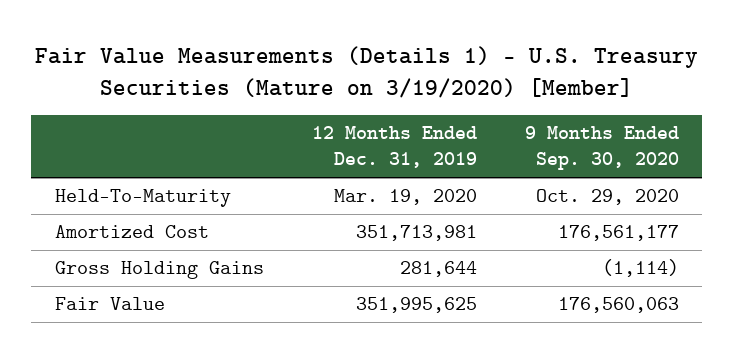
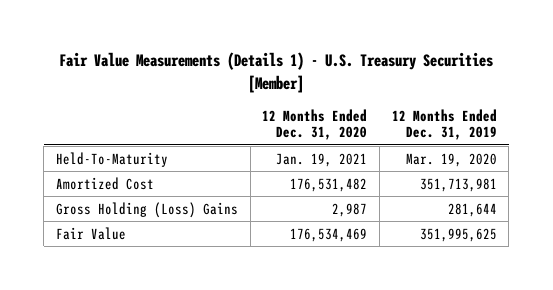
[34,46,698,98] Fair Value Measurements (Details 1) - U.S. Treasury Securities (Mature on 3/19/2020) [Member] -> [59,52,494,93] Fair Value Measurements (Details 1) - U.S. Treasury Securities [Member]
[524,126,679,171] 9 Months Ended Sep. 30, 2020 -> none
none -> [262,108,368,141] 12 Months Ended Dec. 31, 2020
[55,261,265,280] Gross Holding Gains -> [55,201,238,218] Gross Holding (Loss) Gains

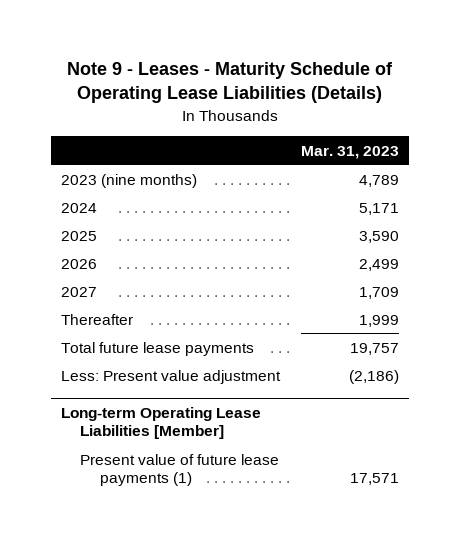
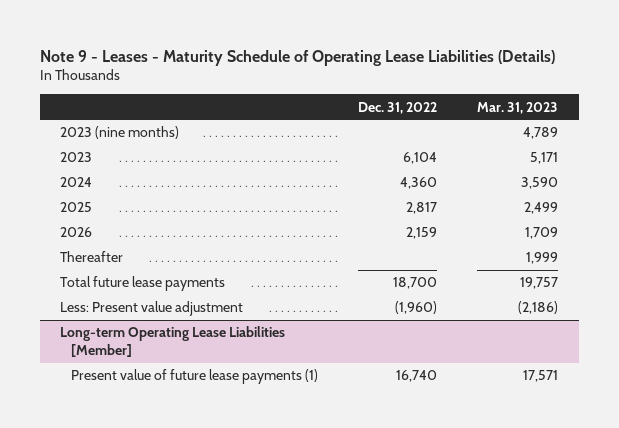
none -> [357,101,437,114] Dec. 31, 2022
[61,286,98,297] 2027 -> none
none -> [60,152,93,163] 2023
[358,202,399,215] 5,171 -> [521,177,559,190] 3,590
[358,230,399,243] 3,590 -> [524,202,559,215] 2,499
[358,258,399,271] 2,499 -> [525,227,559,240] 1,709

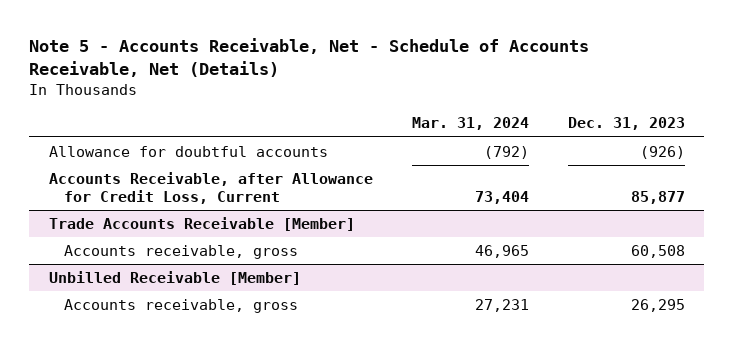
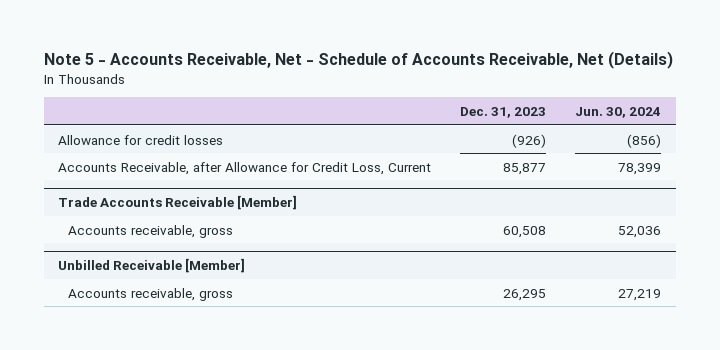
[411,117,529,131] Mar. 31, 2024 -> none
none -> [575,106,662,118] Jun. 30, 2024
[48,145,328,157] Allowance for doubtful accounts -> [58,134,224,145] Allowance for credit losses

